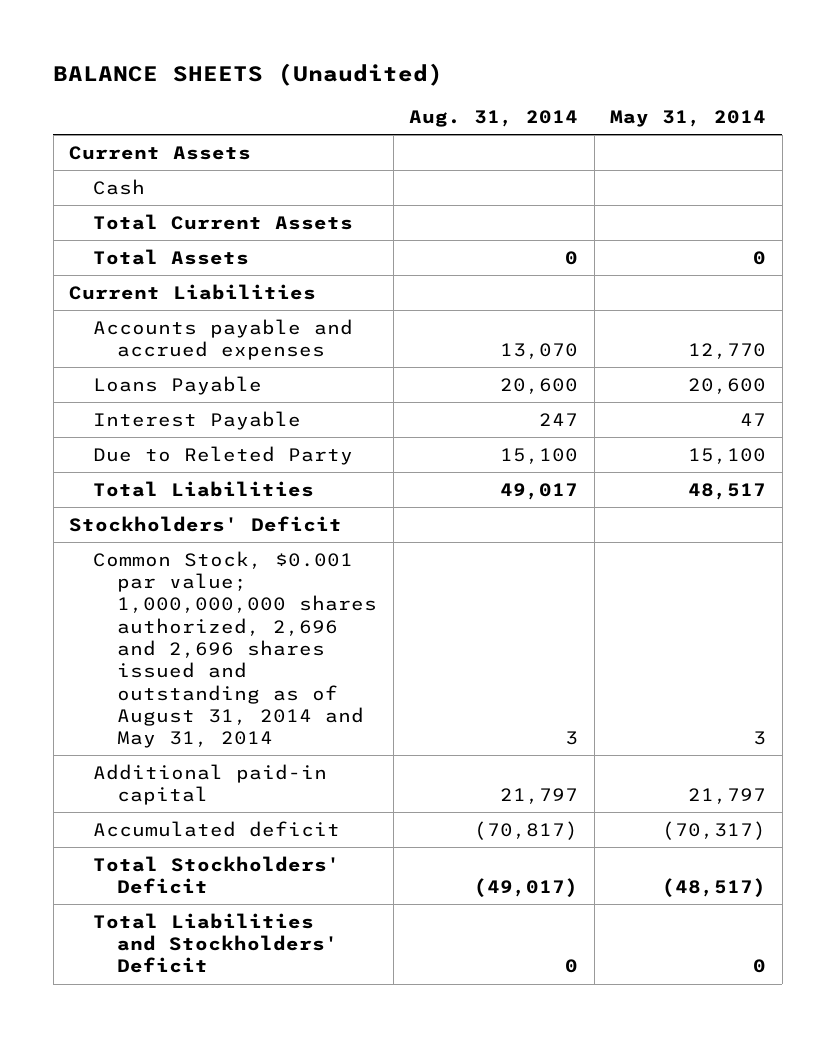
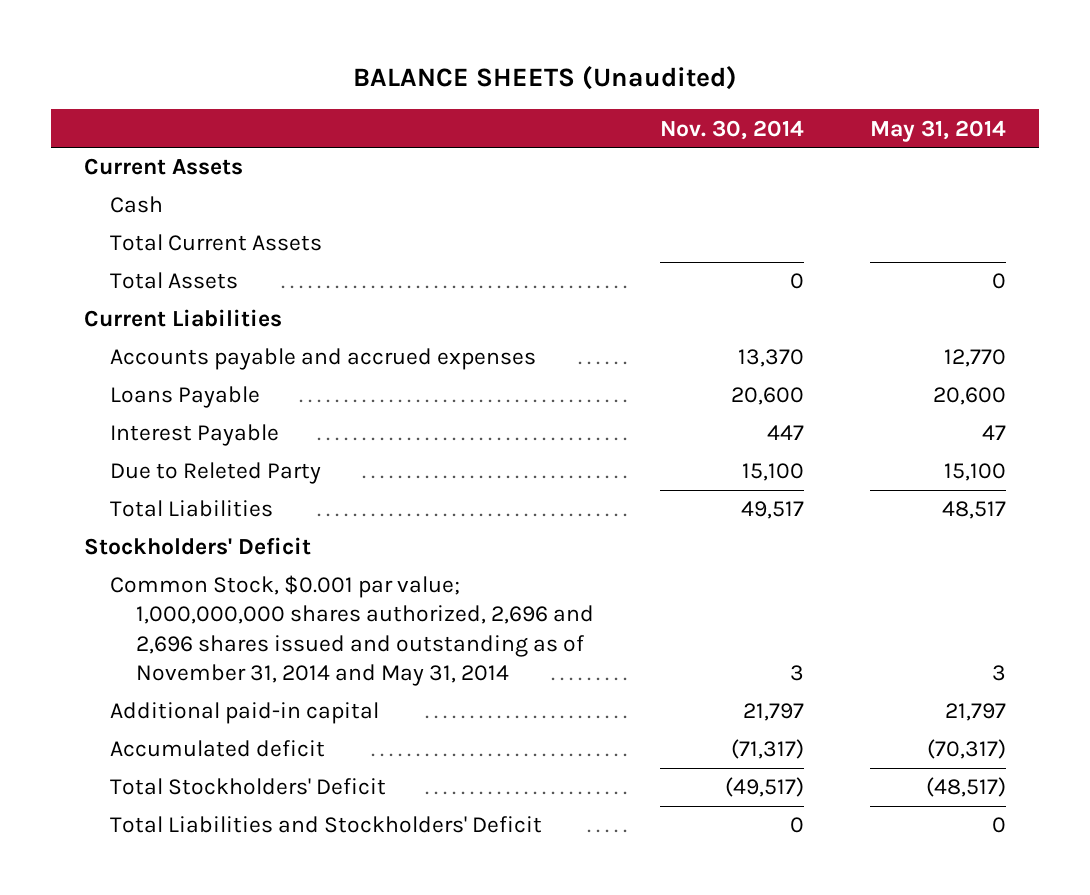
[409,110,579,128] Aug. 31, 2014 -> none
none -> [660,119,805,140] Nov. 30, 2014
[93,550,378,749] Common Stock, $0.001 par value; 1,000,000,000 shares authorized, 2,696 and 2,696 shares issued and outstanding as of August 31, 2014 and May 31, 2014 -> [110,575,595,687] Common Stock, $0.001 par value; 1,000,000,000 shares authorized, 2,696 and 2,696 shares issued and outstanding as of November 31, 2014 and May 31, 2014

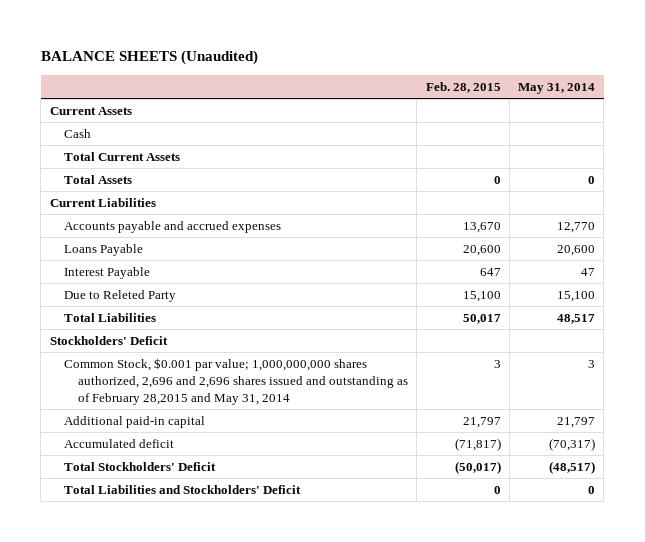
[660,119,805,140] Nov. 30, 2014 -> none
none -> [425,81,501,93] Feb. 28, 2015
[110,575,595,687] Common Stock, $0.001 par value; 1,000,000,000 shares authorized, 2,696 and 2,696 shares issued and outstanding as of November 31, 2014 and May 31, 2014 -> [63,358,409,405] Common Stock, $0.001 par value; 1,000,000,000 shares authorized, 2,696 and 2,696 shares issued and outstanding as of February 28,2015 and May 31, 2014

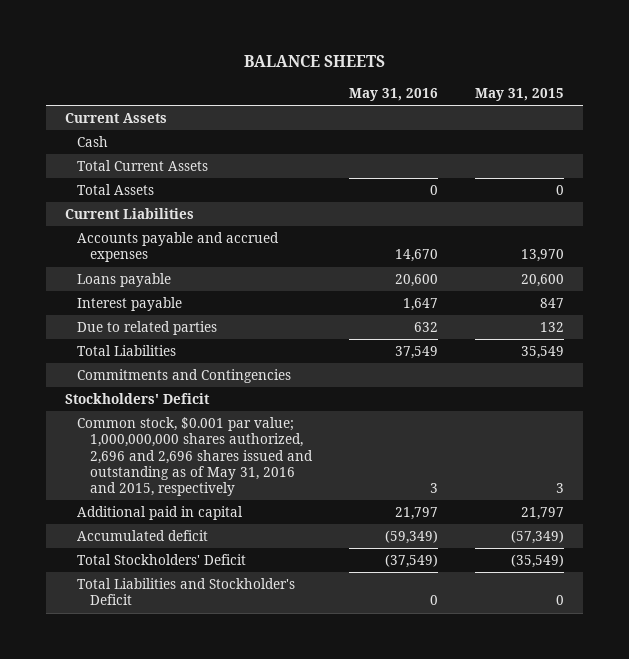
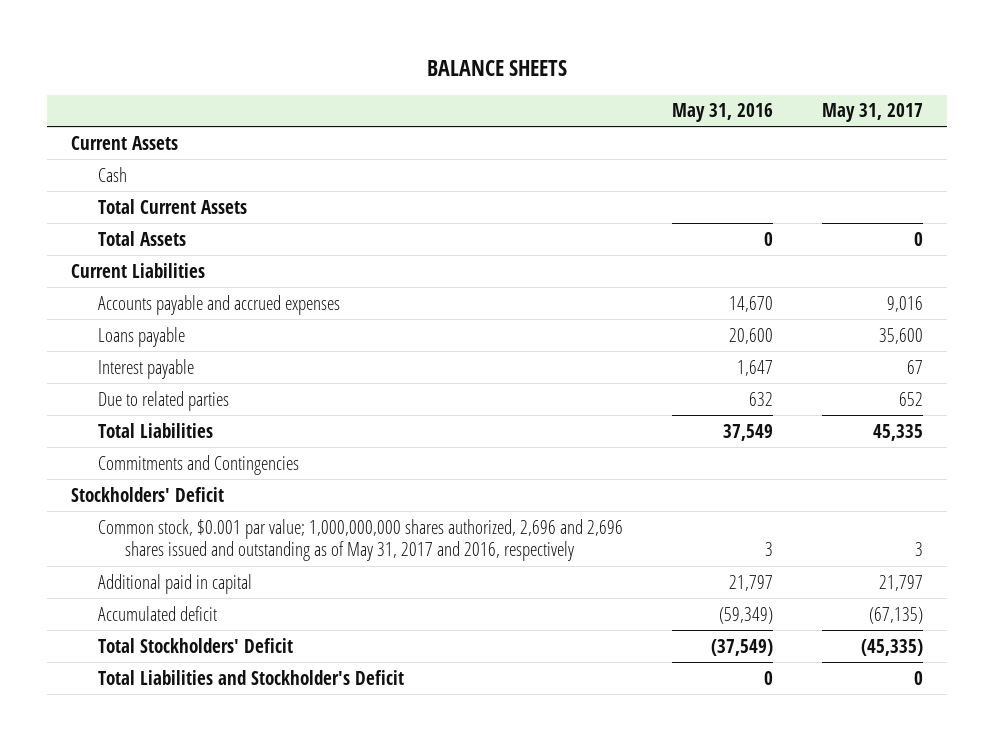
[475,87,565,101] May 31, 2015 -> none
none -> [821,103,923,123] May 31, 2017
[77,417,314,497] Common stock, $0.001 par value; 1,000,000,000 shares authorized, 2,696 and 2,696 shares issued and outstanding as of May 31, 2016 and 2015, respectively -> [98,518,624,562] Common stock, $0.001 par value; 1,000,000,000 shares authorized, 2,696 and 2,696 shares issued and outstanding as of May 31, 2017 and 2016, respectively

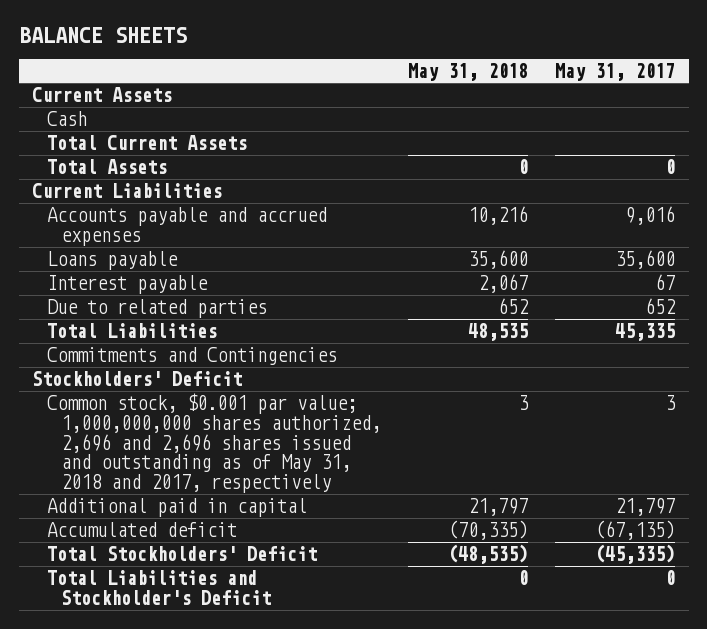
[671,103,773,123] May 31, 2016 -> none
none -> [408,62,529,81] May 31, 2018
[98,518,624,562] Common stock, $0.001 par value; 1,000,000,000 shares authorized, 2,696 and 2,696 shares issued and outstanding as of May 31, 2017 and 2016, respectively -> [46,393,382,494] Common stock, $0.001 par value; 1,000,000,000 shares authorized, 2,696 and 2,696 shares issued and outstanding as of May 31, 2018 and 2017, respectively

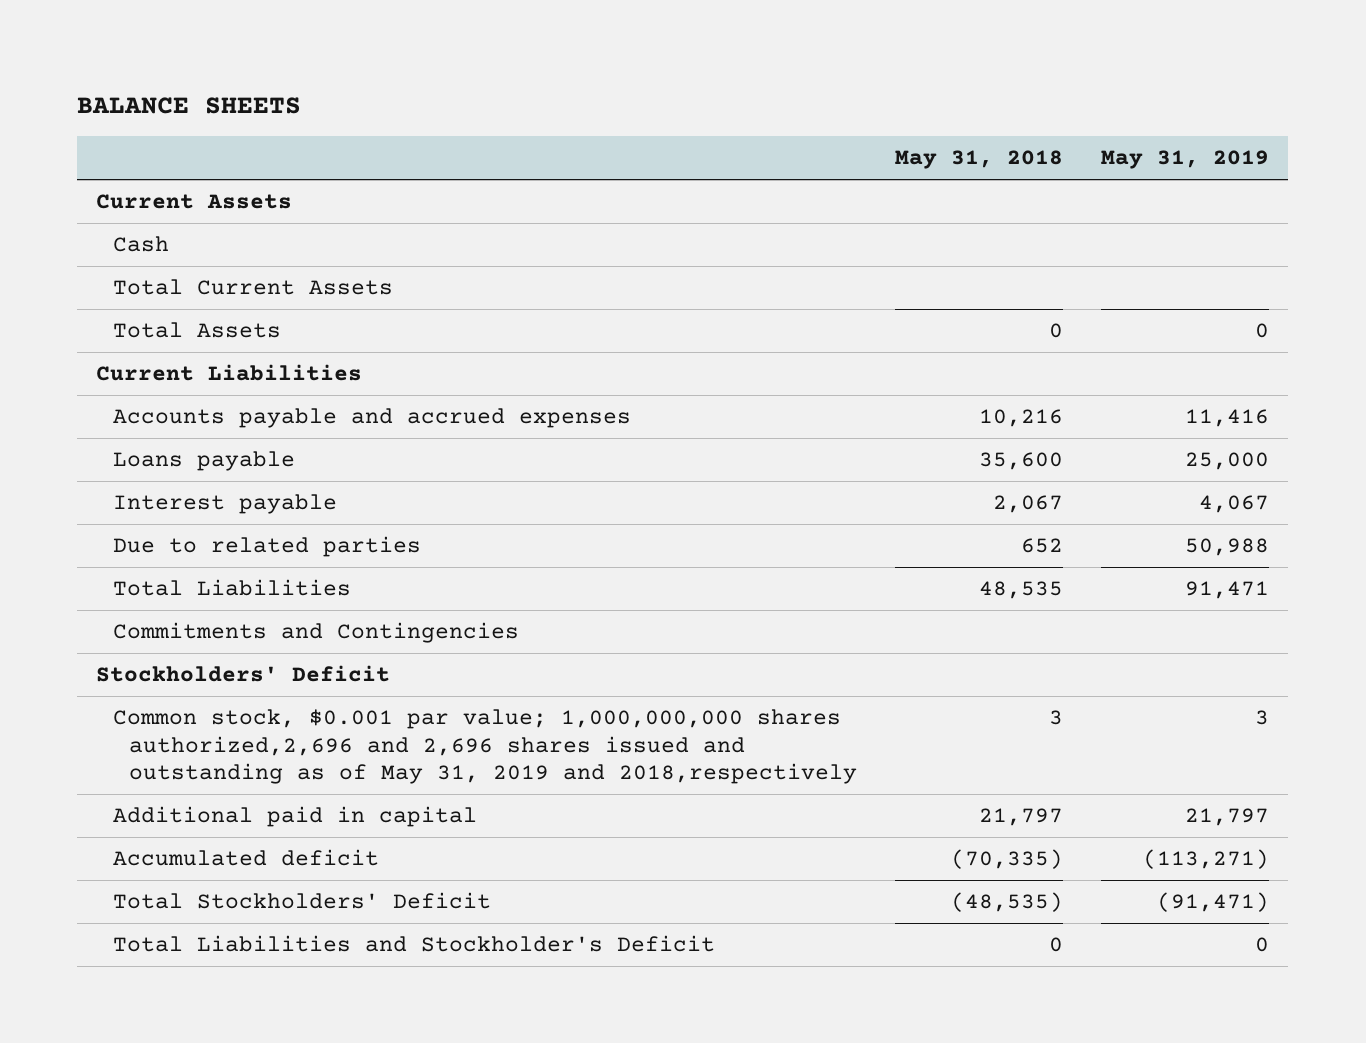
[555,62,676,81] May 31, 2017 -> none
none -> [1101,150,1270,170] May 31, 2019
[46,393,382,494] Common stock, $0.001 par value; 1,000,000,000 shares authorized, 2,696 and 2,696 shares issued and outstanding as of May 31, 2018 and 2017, respectively -> [112,709,858,784] Common stock, $0.001 par value; 1,000,000,000 shares authorized,2,696 and 2,696 shares issued and outstanding as of May 31, 2019 and 2018,respectively

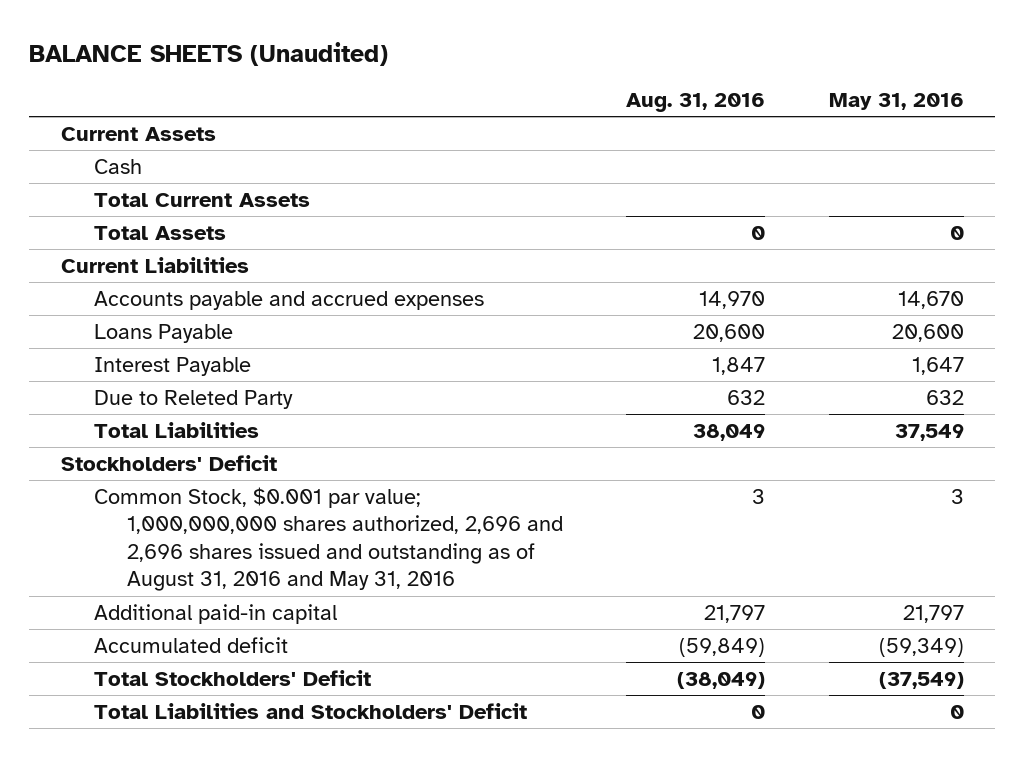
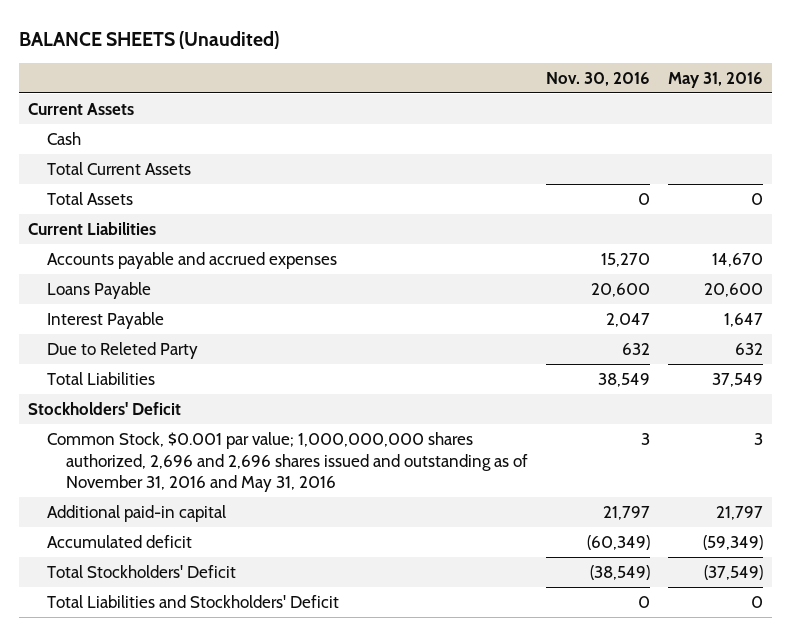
[626,93,766,113] Aug. 31, 2016 -> none
none -> [545,71,650,86] Nov. 30, 2016
[93,486,564,592] Common Stock, $0.001 par value; 1,000,000,000 shares authorized, 2,696 and 2,696 shares issued and outstanding as of August 31, 2016 and May 31, 2016 -> [47,431,528,493] Common Stock, $0.001 par value; 1,000,000,000 shares authorized, 2,696 and 2,696 shares issued and outstanding as of November 31, 2016 and May 31, 2016

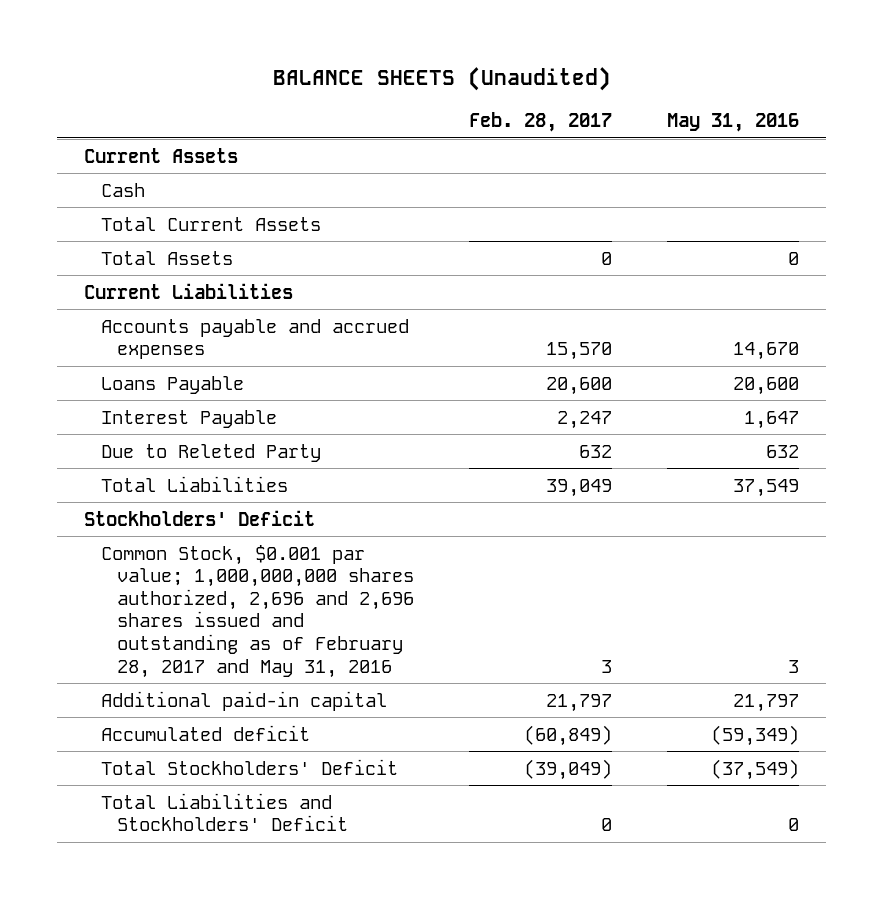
[545,71,650,86] Nov. 30, 2016 -> none
none -> [469,112,613,133] Feb. 28, 2017
[47,431,528,493] Common Stock, $0.001 par value; 1,000,000,000 shares authorized, 2,696 and 2,696 shares issued and outstanding as of November 31, 2016 and May 31, 2016 -> [100,544,415,678] Common Stock, $0.001 par value; 1,000,000,000 shares authorized, 2,696 and 2,696 shares issued and outstanding as of February 28, 2017 and May 31, 2016

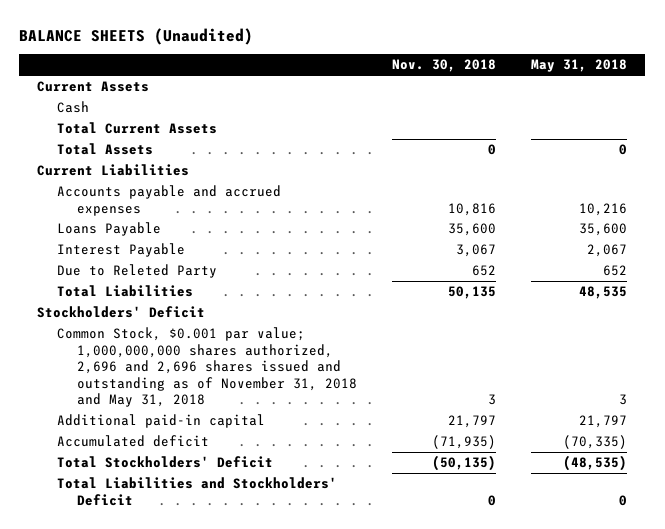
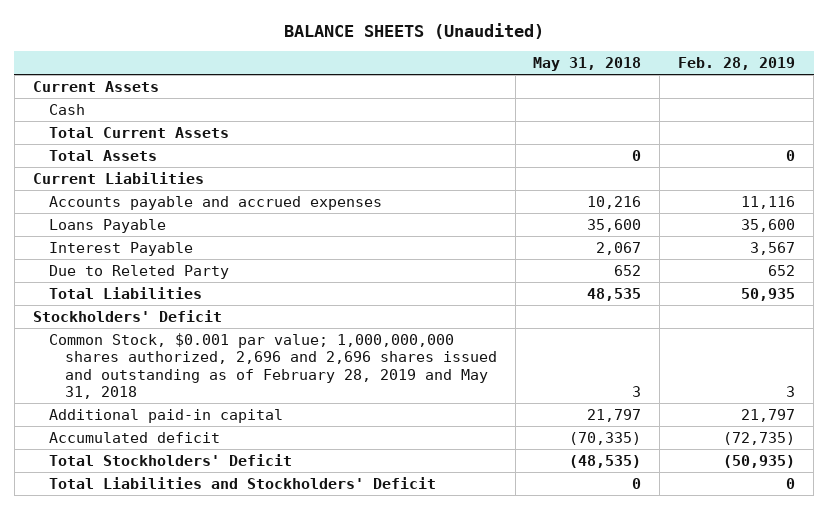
[391,59,496,73] Nov. 30, 2018 -> none
none -> [678,57,796,71] Feb. 28, 2019
[56,327,357,408] Common Stock, $0.001 par value; 1,000,000,000 shares authorized, 2,696 and 2,696 shares issued and outstanding as of November 31, 2018 and May 31, 2018 -> [48,332,497,400] Common Stock, $0.001 par value; 1,000,000,000 shares authorized, 2,696 and 2,696 shares issued and outstanding as of February 28, 2019 and May 31, 2018

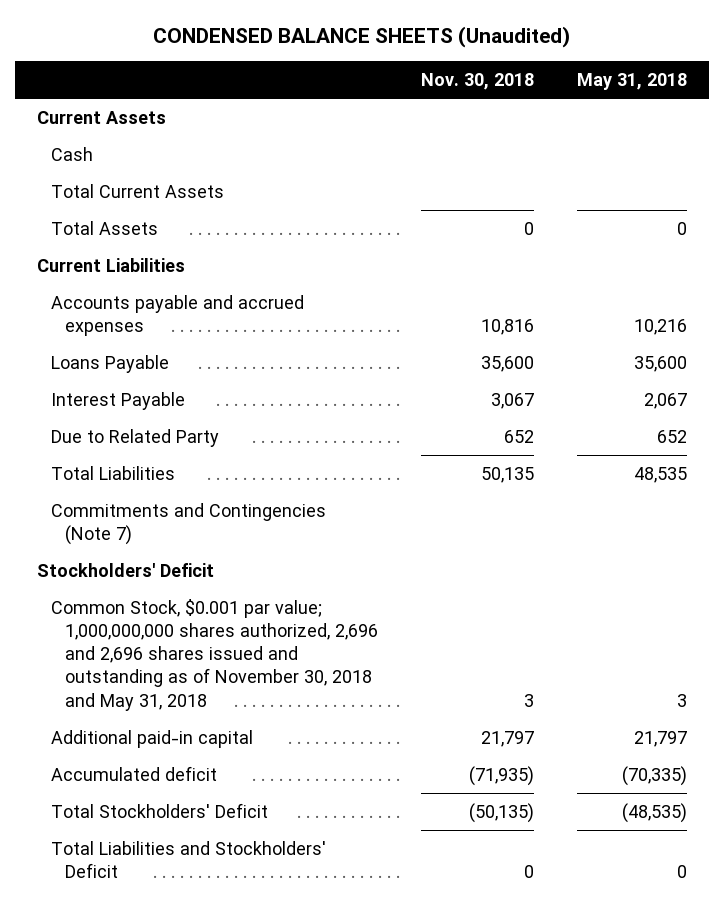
[283,22,544,39] BALANCE SHEETS (Unaudited) -> [153,26,571,49] CONDENSED BALANCE SHEETS (Unaudited)
[678,57,796,71] Feb. 28, 2019 -> none
none -> [421,73,535,91] Nov. 30, 2018
[48,264,229,279] Due to Releted Party -> [51,428,220,447] Due to Related Party
none -> [51,502,327,546] Commitments and Contingencies (Note 7)
[48,332,497,400] Common Stock, $0.001 par value; 1,000,000,000 shares authorized, 2,696 and 2,696 shares issued and outstanding as of February 28, 2019 and May 31, 2018 -> [51,598,379,711] Common Stock, $0.001 par value; 1,000,000,000 shares authorized, 2,696 and 2,696 shares issued and outstanding as of November 30, 2018 and May 31, 2018

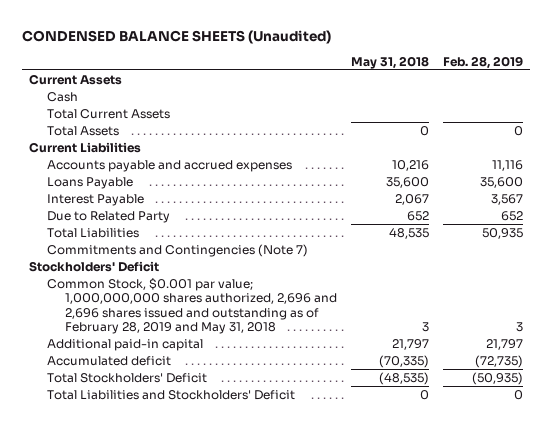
[421,73,535,91] Nov. 30, 2018 -> none
none -> [443,55,524,69] Feb. 28, 2019
[51,598,379,711] Common Stock, $0.001 par value; 1,000,000,000 shares authorized, 2,696 and 2,696 shares issued and outstanding as of November 30, 2018 and May 31, 2018 -> [46,278,337,334] Common Stock, $0.001 par value; 1,000,000,000 shares authorized, 2,696 and 2,696 shares issued and outstanding as of February 28, 2019 and May 31, 2018

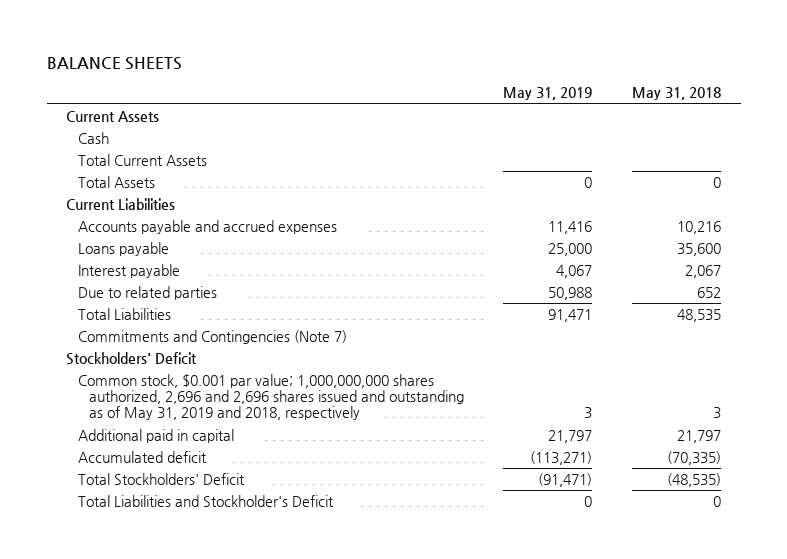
[21,29,331,44] CONDENSED BALANCE SHEETS (Unaudited) -> [46,56,182,70] BALANCE SHEETS
[443,55,524,69] Feb. 28, 2019 -> none
none -> [503,87,593,101] May 31, 2019
[46,177,133,190] Loans Payable -> [77,241,169,256] Loans payable
[46,194,144,207] Interest Payable -> [77,263,180,278] Interest payable
[46,211,170,224] Due to Related Party -> [77,285,217,300] Due to related parties
[46,278,337,334] Common Stock, $0.001 par value; 1,000,000,000 shares authorized, 2,696 and 2,696 shares issued and outstanding as of February 28, 2019 and May 31, 2018 -> [77,373,464,421] Common stock, $0.001 par value; 1,000,000,000 shares authorized, 2,696 and 2,696 shares issued and outstanding as of May 31, 2019 and 2018, respectively
[46,339,203,352] Additional paid-in capital -> [77,428,234,443] Additional paid in capital
[46,390,295,401] Total Liabilities and Stockholders' Deficit -> [77,494,334,507] Total Liabilities and Stockholder's Deficit

